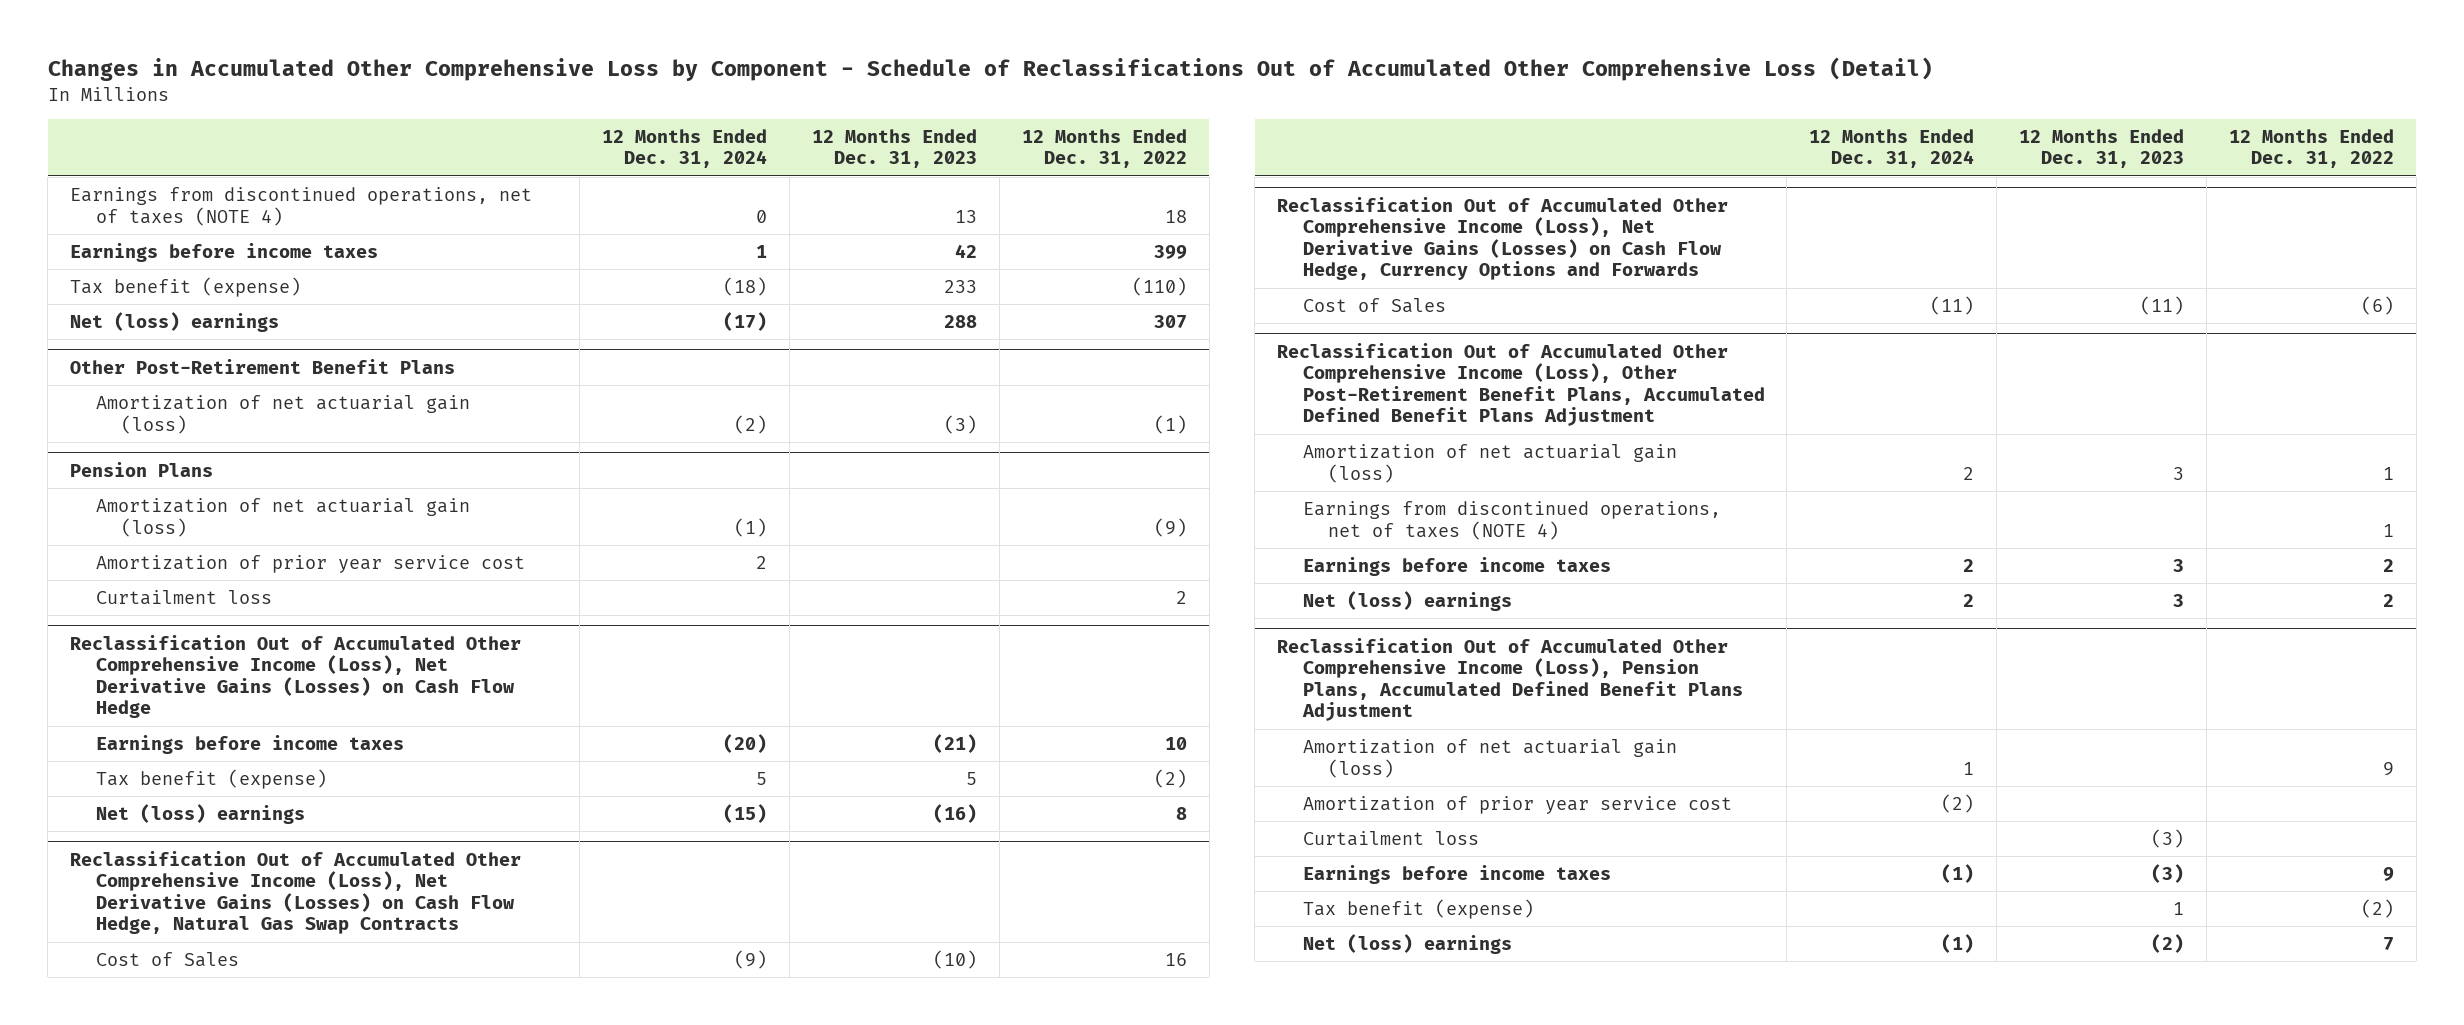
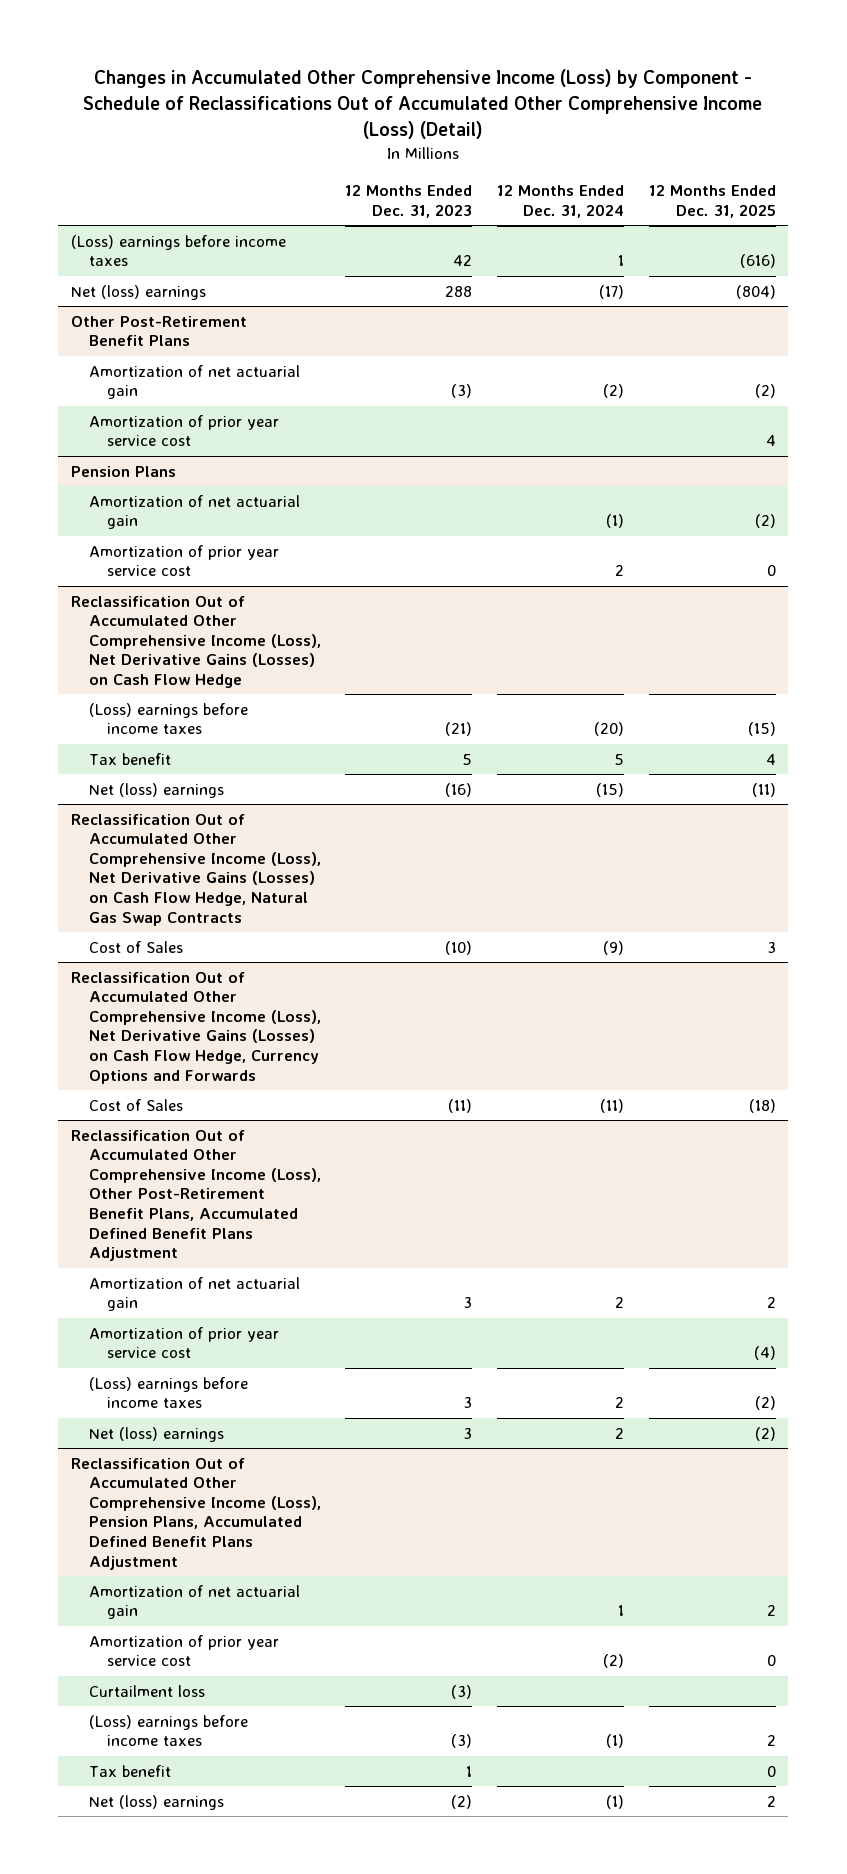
[47,56,1933,81] Changes in Accumulated Other Comprehensive Loss by Component - Schedule of Reclassifications Out of Accumulated Other Comprehensive Loss (Detail) -> [83,69,763,140] Changes in Accumulated Other Comprehensive Income (Loss) by Component - Schedule of Reclassifications Out of Accumulated Other Comprehensive Income (Loss) (Detail)
[1021,128,1187,169] 12 Months Ended Dec. 31, 2022 -> none
none -> [649,185,777,218] 12 Months Ended Dec. 31, 2025
[70,186,533,226] Earnings from discontinued operations, net of taxes (NOTE 4) -> none
[70,276,302,297] Tax benefit (expense) -> none
[70,242,379,262] Earnings before income taxes -> [70,234,286,267] (Loss) earnings before income taxes
[95,394,470,434] Amortization of net actuarial gain (loss) -> [88,364,300,400] Amortization of net actuarial gain
none -> [88,414,279,447] Amortization of prior year service cost
[95,497,470,537] Amortization of net actuarial gain (loss) -> [88,494,300,530] Amortization of net actuarial gain
[95,589,272,605] Curtailment loss -> none
[95,734,404,754] Earnings before income taxes -> [88,702,248,735] (Loss) earnings before income taxes
[95,768,327,789] Tax benefit (expense) -> [88,752,171,765] Tax benefit
[1302,500,1721,540] Earnings from discontinued operations, net of taxes (NOTE 4) -> none
[1302,443,1677,483] Amortization of net actuarial gain (loss) -> [88,1276,300,1312] Amortization of net actuarial gain
none -> [88,1326,279,1359] Amortization of prior year service cost
[1302,556,1611,576] Earnings before income taxes -> [88,1376,248,1409] (Loss) earnings before income taxes
[1302,738,1677,778] Amortization of net actuarial gain (loss) -> [88,1584,300,1620] Amortization of net actuarial gain
[1302,864,1611,884] Earnings before income taxes -> [88,1714,248,1747] (Loss) earnings before income taxes
[1302,898,1534,919] Tax benefit (expense) -> [88,1764,171,1777] Tax benefit

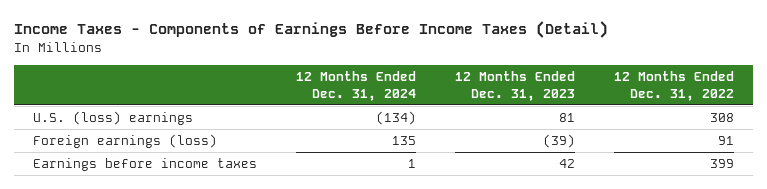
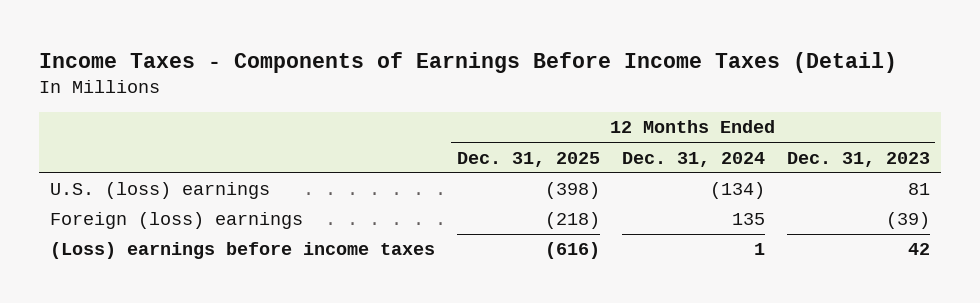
[613,70,734,101] 12 Months Ended Dec. 31, 2022 -> none
none -> [456,151,600,167] Dec. 31, 2025
[33,134,218,149] Foreign earnings (loss) -> [49,212,303,230] Foreign (loss) earnings
[33,158,258,172] Earnings before income taxes -> [49,242,435,260] (Loss) earnings before income taxes

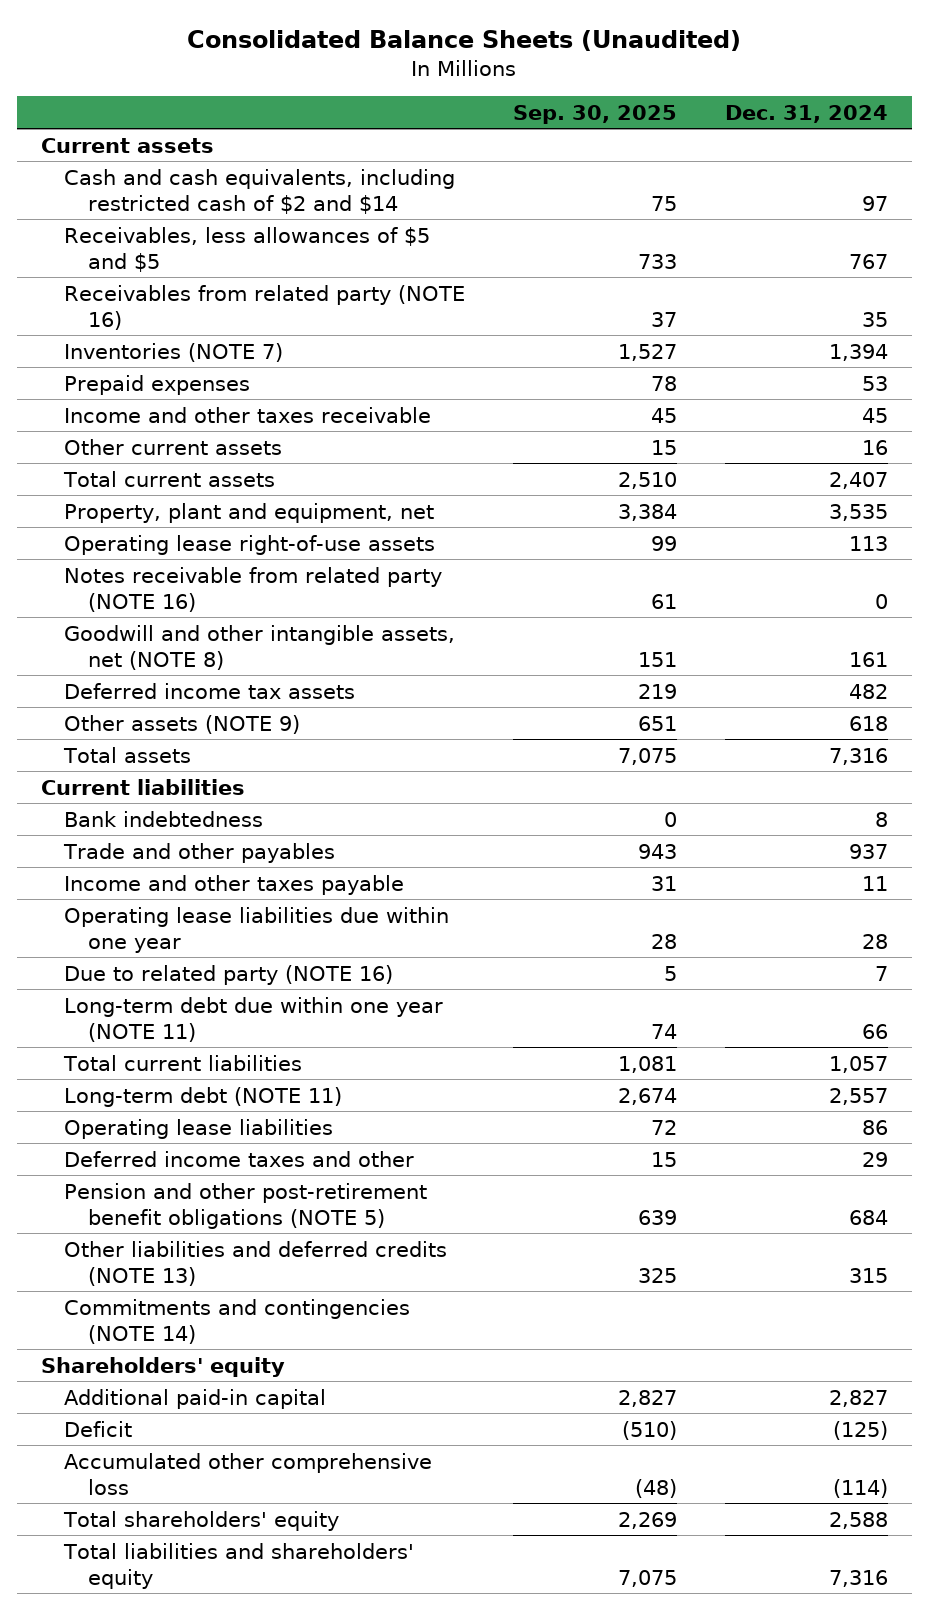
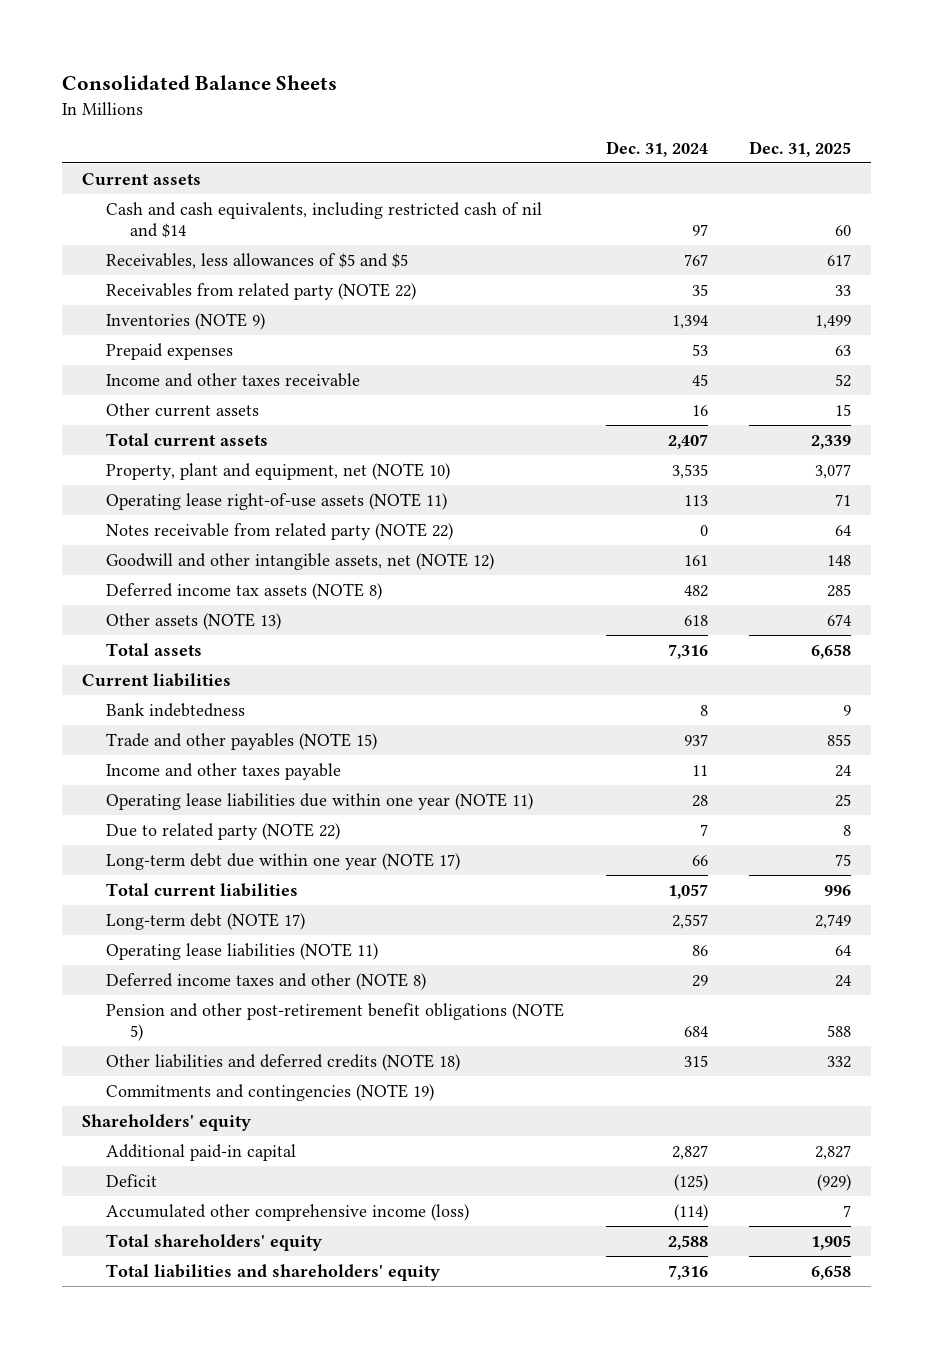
[187,30,742,52] Consolidated Balance Sheets (Unaudited) -> [61,75,337,91] Consolidated Balance Sheets
[513,104,678,124] Sep. 30, 2025 -> none
none -> [748,140,851,157] Dec. 31, 2025
[64,168,456,214] Cash and cash equivalents, including restricted cash of $2 and $14 -> [106,201,543,238] Cash and cash equivalents, including restricted cash of nil and $14
[64,284,466,330] Receivables from related party (NOTE 16) -> [106,282,417,300] Receivables from related party (NOTE 22)
[64,342,284,362] Inventories (NOTE 7) -> [106,312,266,330] Inventories (NOTE 9)
[64,502,435,523] Property, plant and equipment, net -> [106,462,451,480] Property, plant and equipment, net (NOTE 10)
[64,534,436,555] Operating lease right-of-use assets -> [106,492,448,510] Operating lease right-of-use assets (NOTE 11)
[64,566,443,612] Notes receivable from related party (NOTE 16) -> [106,522,454,540] Notes receivable from related party (NOTE 22)
[64,624,456,670] Goodwill and other intangible assets, net (NOTE 8) -> [106,552,495,570] Goodwill and other intangible assets, net (NOTE 12)
[64,682,356,699] Deferred income tax assets -> [106,582,383,600] Deferred income tax assets (NOTE 8)
[64,714,301,734] Other assets (NOTE 9) -> [106,612,282,630] Other assets (NOTE 13)
[63,842,336,863] Trade and other payables -> [106,732,378,750] Trade and other payables (NOTE 15)
[64,906,450,953] Operating lease liabilities due within one year -> [106,792,534,810] Operating lease liabilities due within one year (NOTE 11)
[64,964,394,985] Due to related party (NOTE 16) -> [106,822,341,840] Due to related party (NOTE 22)
[64,996,444,1042] Long-term debt due within one year (NOTE 11) -> [106,852,461,870] Long-term debt due within one year (NOTE 17)
[64,1086,343,1107] Long-term debt (NOTE 11) -> [106,912,306,930] Long-term debt (NOTE 17)
[64,1118,334,1139] Operating lease liabilities -> [106,942,379,960] Operating lease liabilities (NOTE 11)
[64,1150,415,1167] Deferred income taxes and other -> [106,972,427,990] Deferred income taxes and other (NOTE 8)
[64,1240,448,1286] Other liabilities and deferred credits (NOTE 13) -> [106,1053,461,1071] Other liabilities and deferred credits (NOTE 18)
[64,1298,411,1344] Commitments and contingencies (NOTE 14) -> [106,1083,435,1101] Commitments and contingencies (NOTE 19)
[64,1452,433,1495] Accumulated other comprehensive loss -> [106,1203,470,1221] Accumulated other comprehensive income (loss)

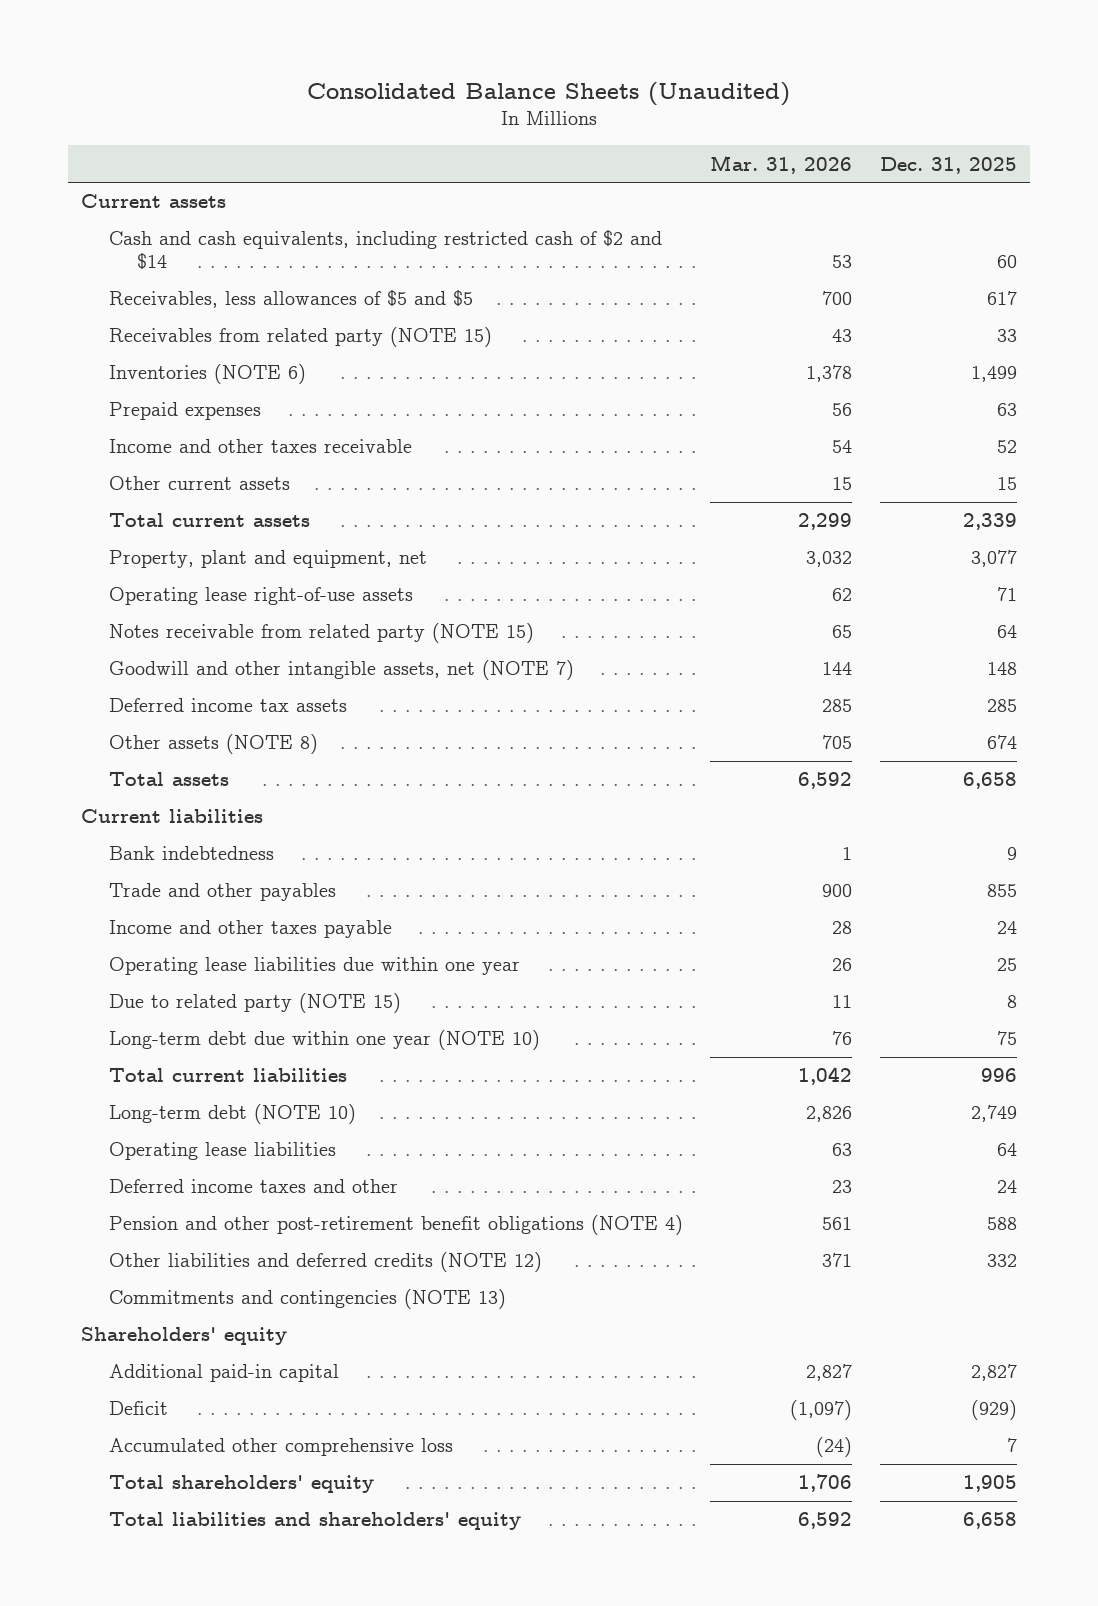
[61,75,337,91] Consolidated Balance Sheets -> [306,81,790,106] Consolidated Balance Sheets (Unaudited)
[605,140,708,157] Dec. 31, 2024 -> none
none -> [710,154,853,174] Mar. 31, 2026
[106,201,543,238] Cash and cash equivalents, including restricted cash of nil and $14 -> [109,230,663,271] Cash and cash equivalents, including restricted cash of $2 and $14
[106,282,417,300] Receivables from related party (NOTE 22) -> [109,327,493,348] Receivables from related party (NOTE 15)
[106,312,266,330] Inventories (NOTE 9) -> [109,364,307,385] Inventories (NOTE 6)
[106,462,451,480] Property, plant and equipment, net (NOTE 10) -> [109,550,428,569] Property, plant and equipment, net
[106,492,448,510] Operating lease right-of-use assets (NOTE 11) -> [109,587,414,606] Operating lease right-of-use assets
[106,522,454,540] Notes receivable from related party (NOTE 22) -> [109,623,535,644] Notes receivable from related party (NOTE 15)
[106,552,495,570] Goodwill and other intangible assets, net (NOTE 12) -> [109,660,575,681] Goodwill and other intangible assets, net (NOTE 7)
[106,582,383,600] Deferred income tax assets (NOTE 8) -> [109,698,348,713] Deferred income tax assets
[106,612,282,630] Other assets (NOTE 13) -> [109,734,319,755] Other assets (NOTE 8)
[106,732,378,750] Trade and other payables (NOTE 15) -> [109,883,337,902] Trade and other payables
[106,792,534,810] Operating lease liabilities due within one year (NOTE 11) -> [109,957,521,976] Operating lease liabilities due within one year
[106,822,341,840] Due to related party (NOTE 22) -> [109,993,402,1014] Due to related party (NOTE 15)
[106,852,461,870] Long-term debt due within one year (NOTE 17) -> [109,1030,541,1051] Long-term debt due within one year (NOTE 10)
[106,912,306,930] Long-term debt (NOTE 17) -> [109,1104,357,1125] Long-term debt (NOTE 10)
[106,942,379,960] Operating lease liabilities (NOTE 11) -> [109,1142,337,1161] Operating lease liabilities
[106,972,427,990] Deferred income taxes and other (NOTE 8) -> [109,1179,399,1194] Deferred income taxes and other
[106,1002,565,1041] Pension and other post-retirement benefit obligations (NOTE 5) -> [109,1215,684,1236] Pension and other post-retirement benefit obligations (NOTE 4)
[106,1053,461,1071] Other liabilities and deferred credits (NOTE 18) -> [109,1252,543,1273] Other liabilities and deferred credits (NOTE 12)
[106,1083,435,1101] Commitments and contingencies (NOTE 19) -> [109,1289,507,1310] Commitments and contingencies (NOTE 13)
[106,1203,470,1221] Accumulated other comprehensive income (loss) -> [109,1438,454,1457] Accumulated other comprehensive loss

